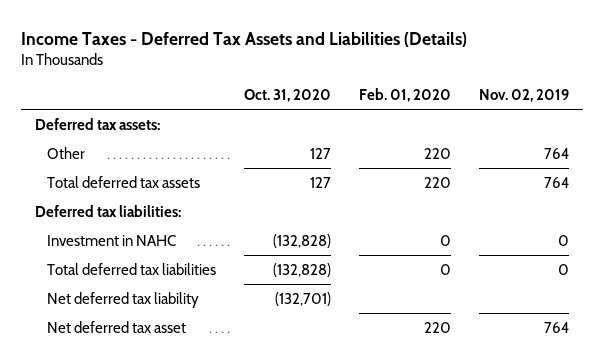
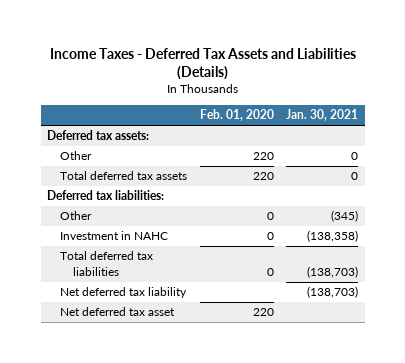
[244,89,332,103] Oct. 31, 2020 -> none
[479,89,570,103] Nov. 02, 2019 -> none
none -> [286,109,359,122] Jan. 30, 2021
none -> [60,211,93,221] Other

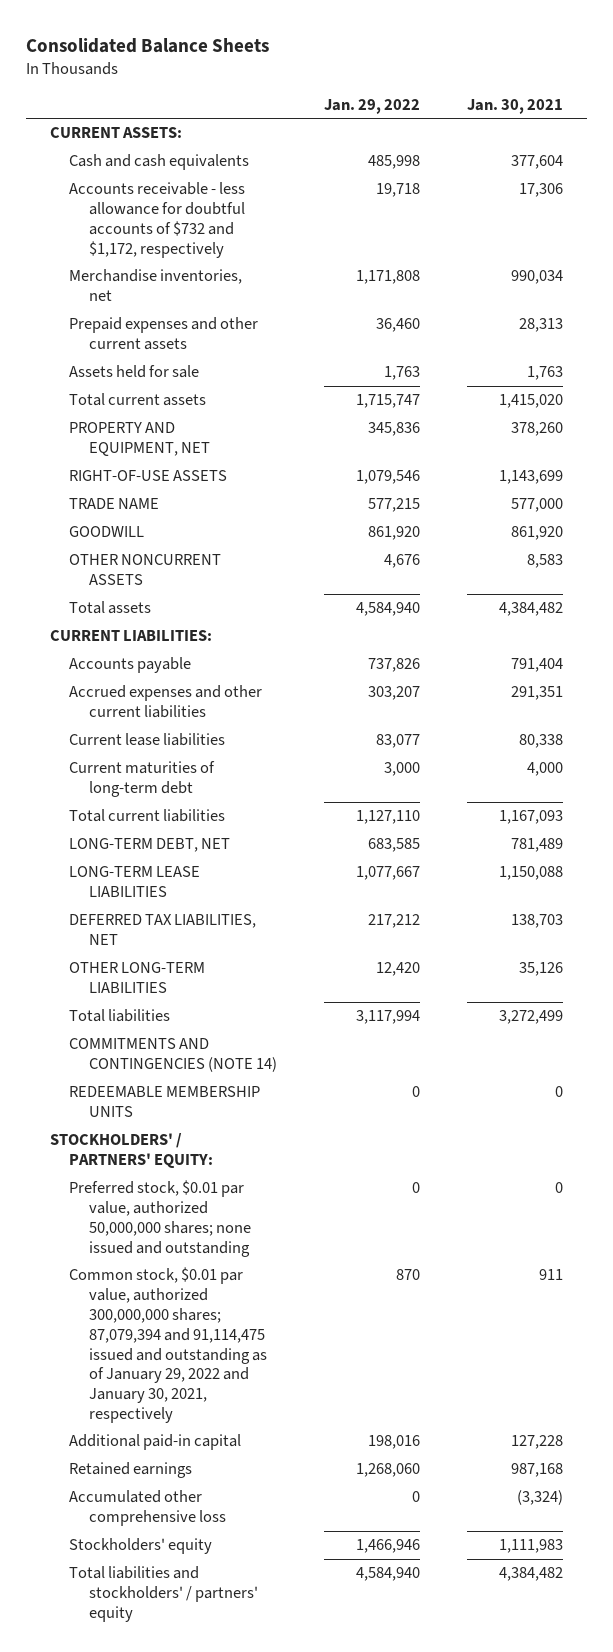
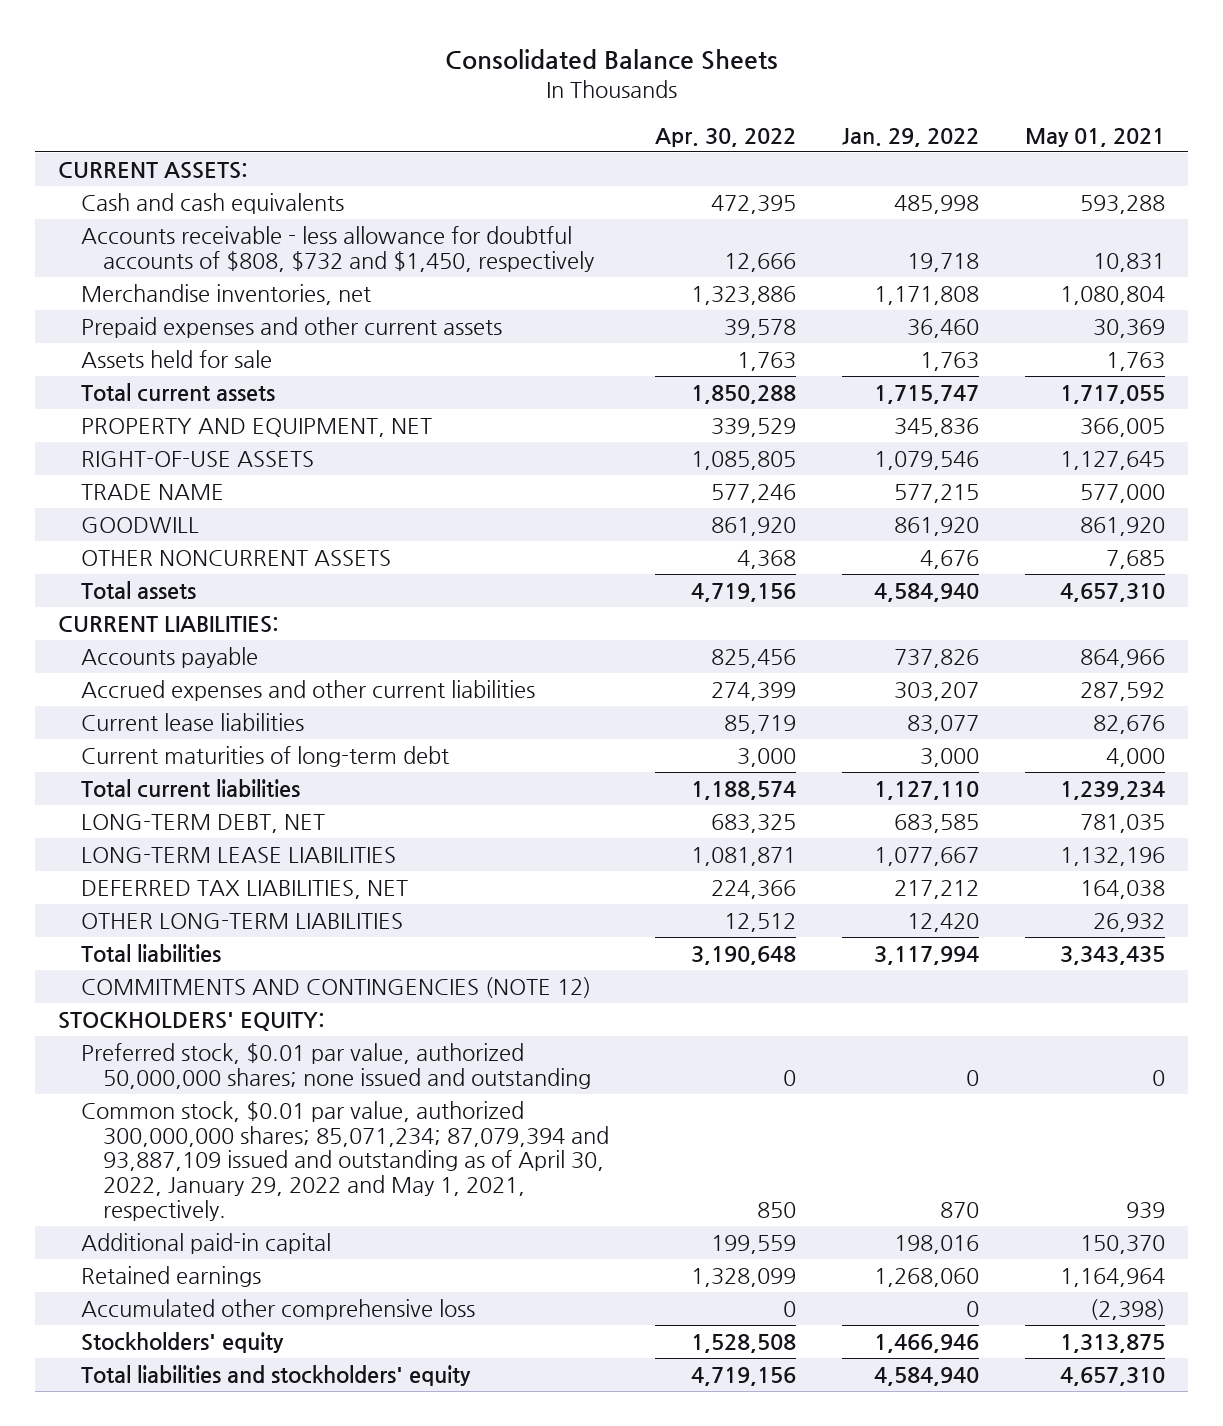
[467,99,564,115] Jan. 30, 2021 -> none
none -> [654,127,796,147] Apr. 30, 2022
none -> [1024,127,1165,147] May 01, 2021
[69,182,246,258] Accounts receivable - less allowance for doubtful accounts of $732 and $1,172, respectively -> [80,226,594,272] Accounts receivable - less allowance for doubtful accounts of $808, $732 and $1,450, respectively
[69,1086,261,1118] REDEEMABLE MEMBERSHIP UNITS -> none
[69,1038,277,1073] COMMITMENTS AND CONTINGENCIES (NOTE 14) -> [80,977,591,999] COMMITMENTS AND CONTINGENCIES (NOTE 12)
[49,1133,214,1169] STOCKHOLDERS' / PARTNERS' EQUITY: -> [58,1012,326,1032] STOCKHOLDERS' EQUITY:
[69,1267,267,1423] Common stock, $0.01 par value, authorized 300,000,000 shares; 87,079,394 and 91,114,475 issued and outstanding as of January 29, 2022 and January 30, 2021, respectively -> [80,1101,609,1221] Common stock, $0.01 par value, authorized 300,000,000 shares; 85,071,234; 87,079,394 and 93,887,109 issued and outstanding as of April 30, 2022, January 29, 2022 and May 1, 2021, respectively.
[69,1566,258,1622] Total liabilities and stockholders' / partners' equity -> [80,1365,471,1387] Total liabilities and stockholders' equity

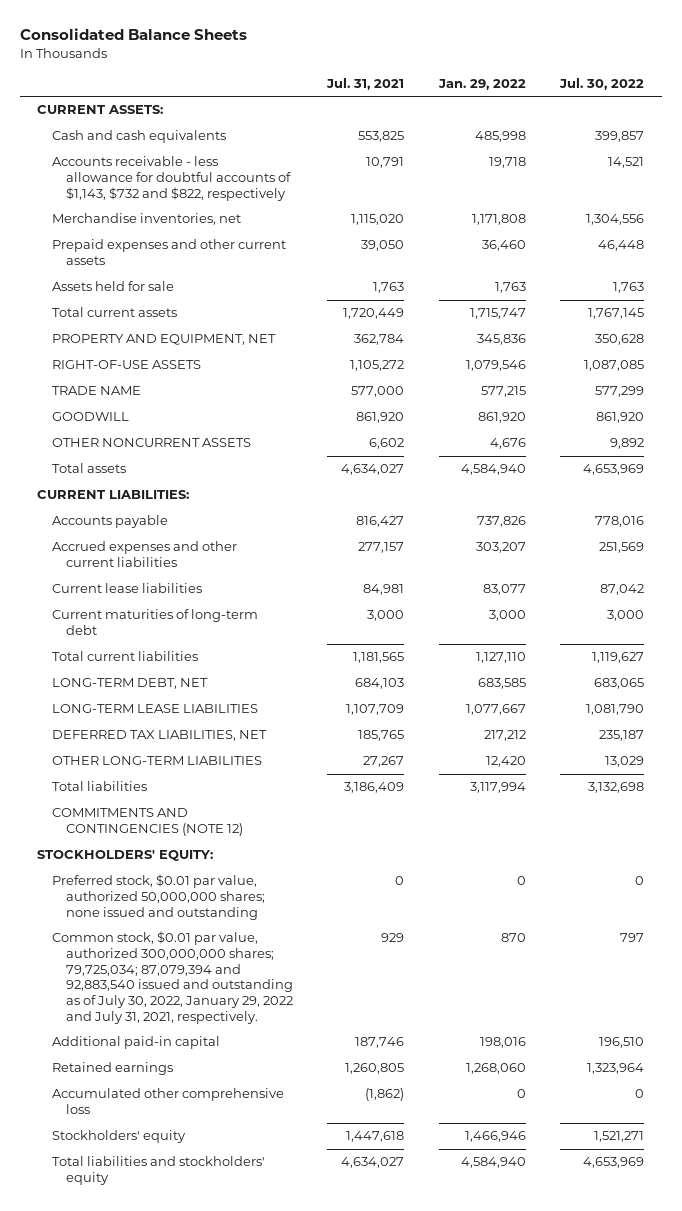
[654,127,796,147] Apr. 30, 2022 -> none
[1024,127,1165,147] May 01, 2021 -> none
none -> [326,78,405,91] Jul. 31, 2021
none -> [559,78,645,91] Jul. 30, 2022
[80,226,594,272] Accounts receivable - less allowance for doubtful accounts of $808, $732 and $1,450, respectively -> [51,156,291,201] Accounts receivable - less allowance for doubtful accounts of $1,143, $732 and $822, respectively
[80,1101,609,1221] Common stock, $0.01 par value, authorized 300,000,000 shares; 85,071,234; 87,079,394 and 93,887,109 issued and outstanding as of April 30, 2022, January 29, 2022 and May 1, 2021, respectively. -> [51,931,293,1024] Common stock, $0.01 par value, authorized 300,000,000 shares; 79,725,034; 87,079,394 and 92,883,540 issued and outstanding as of July 30, 2022, January 29, 2022 and July 31, 2021, respectively.

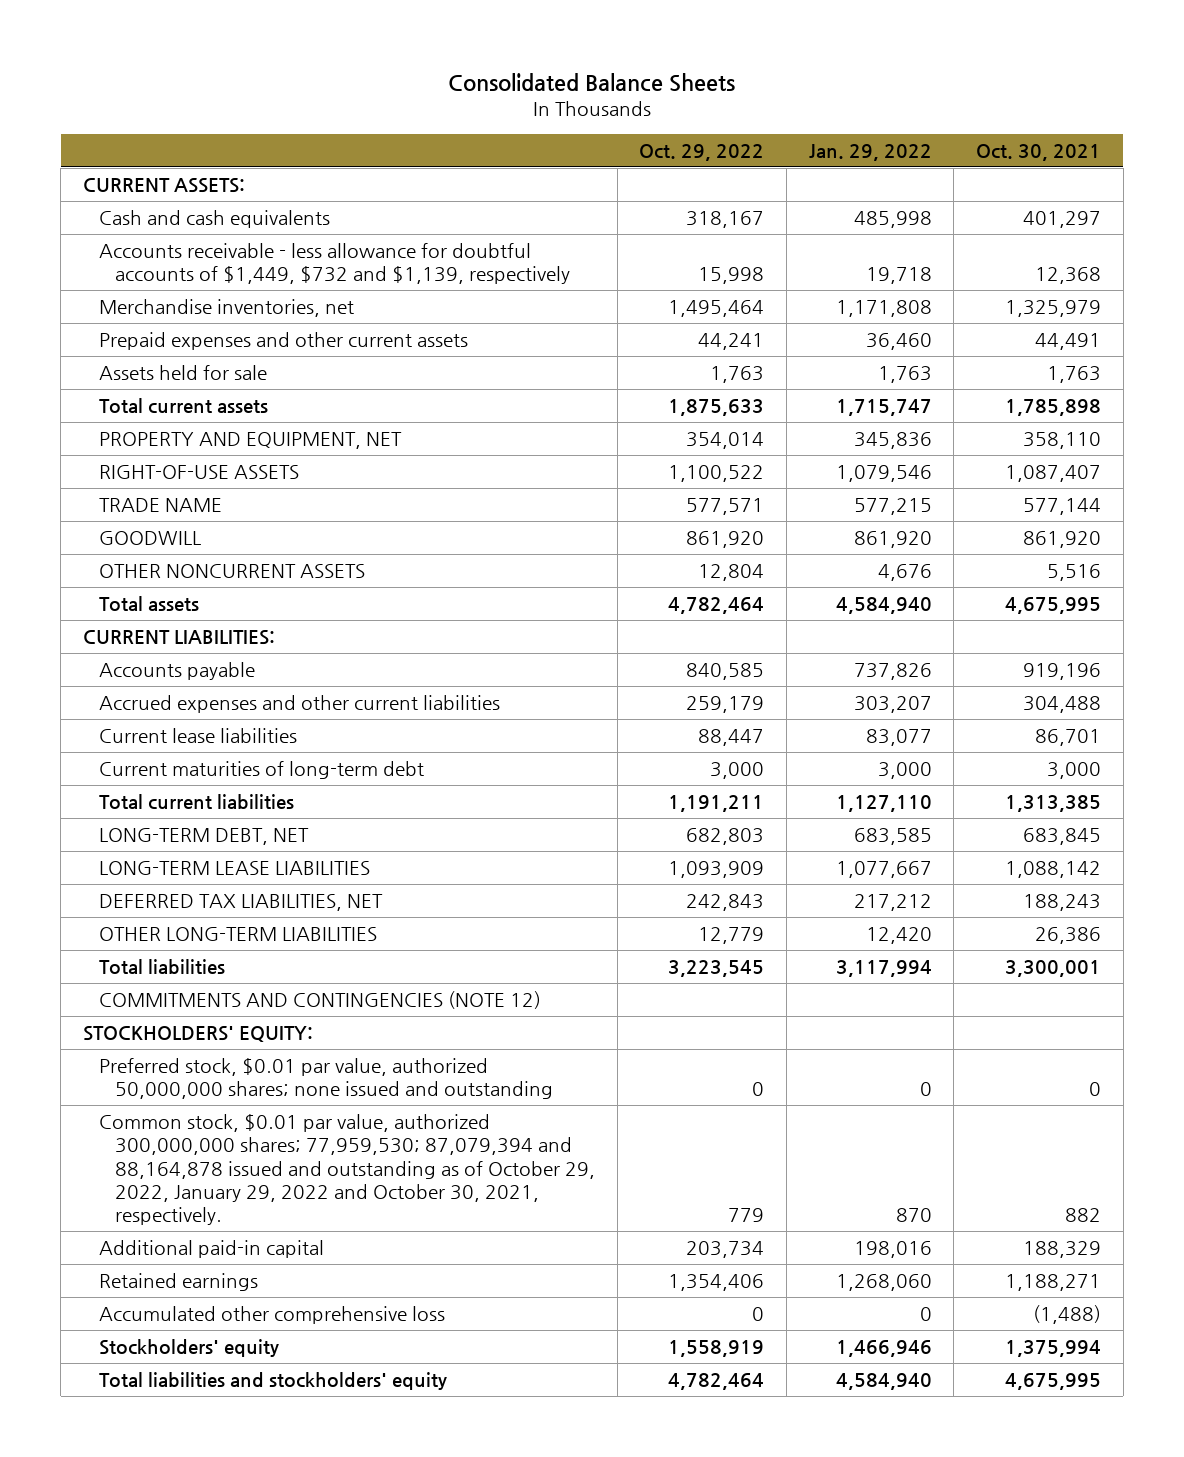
[326,78,405,91] Jul. 31, 2021 -> none
[559,78,645,91] Jul. 30, 2022 -> none
none -> [639,143,765,161] Oct. 29, 2022
none -> [975,143,1101,161] Oct. 30, 2021
[51,156,291,201] Accounts receivable - less allowance for doubtful accounts of $1,143, $732 and $822, respectively -> [98,242,570,285] Accounts receivable - less allowance for doubtful accounts of $1,449, $732 and $1,139, respectively
[51,931,293,1024] Common stock, $0.01 par value, authorized 300,000,000 shares; 79,725,034; 87,079,394 and 92,883,540 issued and outstanding as of July 30, 2022, January 29, 2022 and July 31, 2021, respectively. -> [98,1113,595,1226] Common stock, $0.01 par value, authorized 300,000,000 shares; 77,959,530; 87,079,394 and 88,164,878 issued and outstanding as of October 29, 2022, January 29, 2022 and October 30, 2021, respectively.

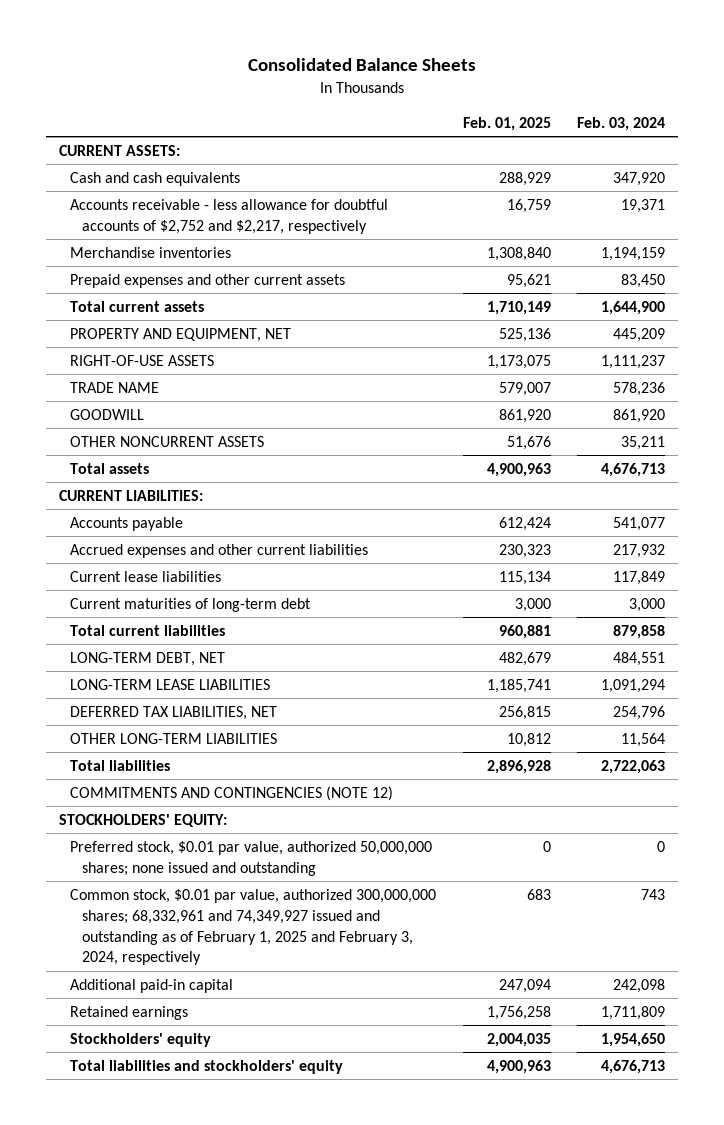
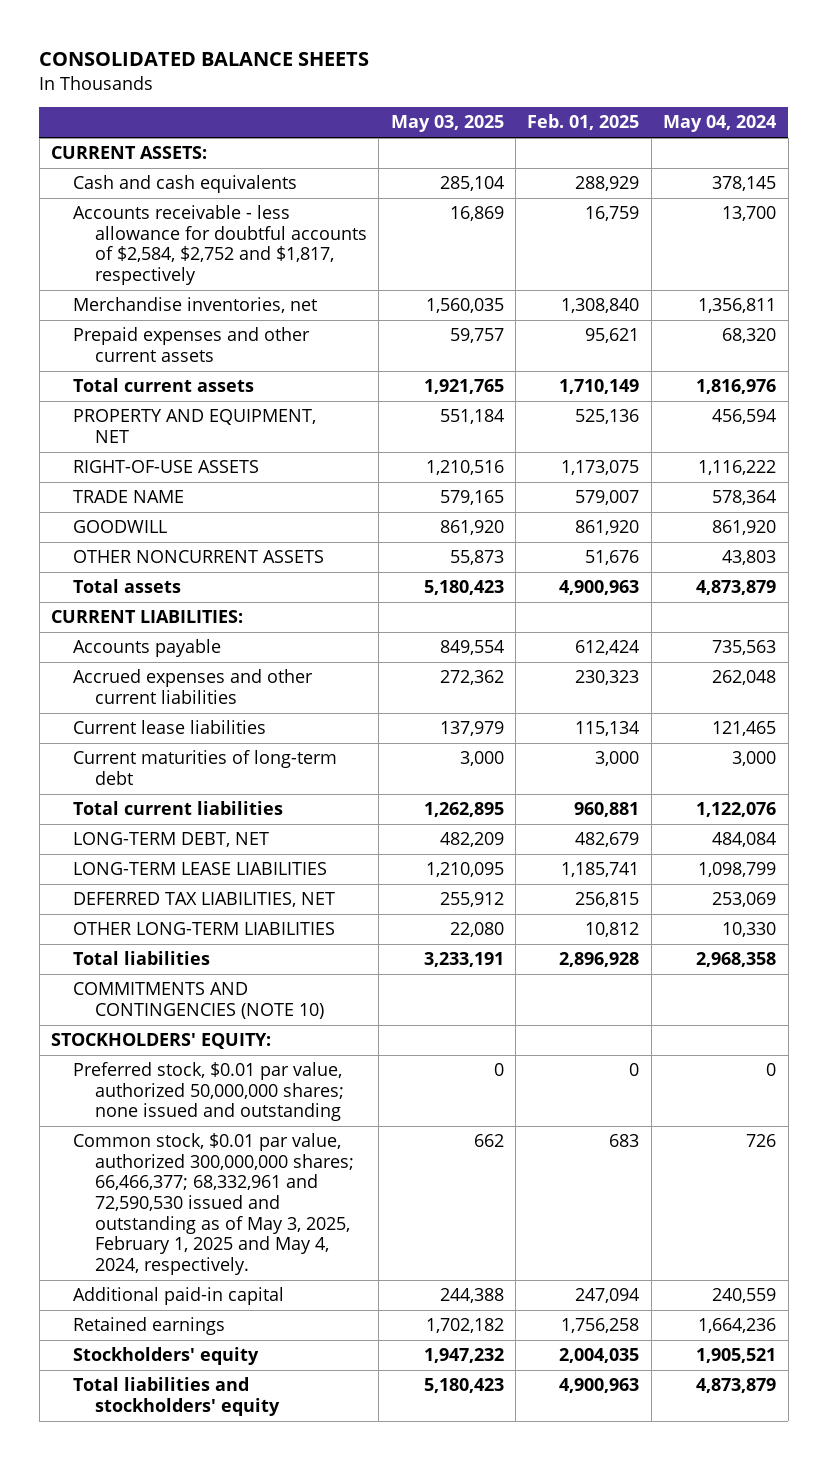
[247,58,476,72] Consolidated Balance Sheets -> [39,52,370,67] CONSOLIDATED BALANCE SHEETS
[576,116,665,131] Feb. 03, 2024 -> none
none -> [390,115,504,133] May 03, 2025
none -> [663,115,777,133] May 04, 2024
[70,198,389,234] Accounts receivable - less allowance for doubtful accounts of $2,752 and $2,217, respectively -> [73,205,367,285] Accounts receivable - less allowance for doubtful accounts of $2,584, $2,752 and $1,817, respectively
[70,246,232,258] Merchandise inventories -> [73,297,318,314] Merchandise inventories, net
[70,785,394,801] COMMITMENTS AND CONTINGENCIES (NOTE 12) -> [73,982,324,1019] COMMITMENTS AND CONTINGENCIES (NOTE 10)
[70,888,437,966] Common stock, $0.01 par value, authorized 300,000,000 shares; 68,332,961 and 74,349,927 issued and outstanding as of February 1, 2025 and February 3, 2024, respectively -> [73,1133,354,1275] Common stock, $0.01 par value, authorized 300,000,000 shares; 66,466,377; 68,332,961 and 72,590,530 issued and outstanding as of May 3, 2025, February 1, 2025 and May 4, 2024, respectively.

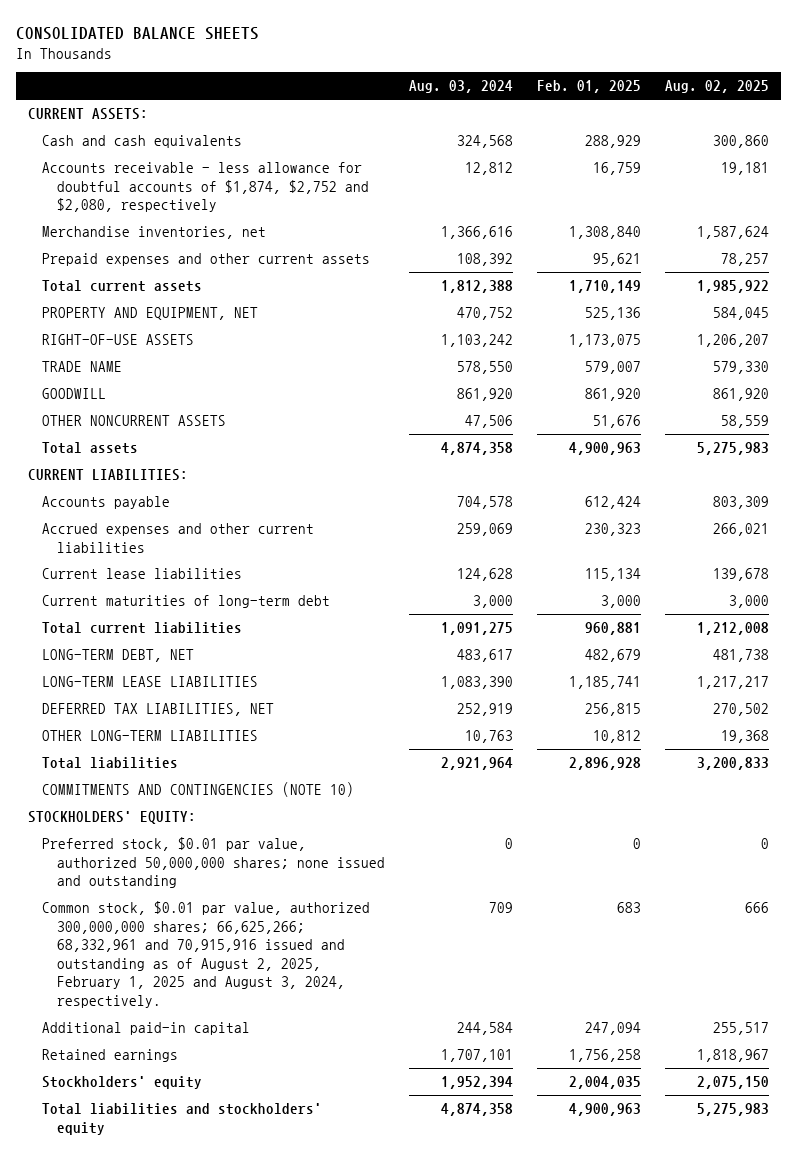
[390,115,504,133] May 03, 2025 -> none
[663,115,777,133] May 04, 2024 -> none
none -> [408,80,513,94] Aug. 03, 2024
none -> [664,80,769,94] Aug. 02, 2025
[73,205,367,285] Accounts receivable - less allowance for doubtful accounts of $2,584, $2,752 and $1,817, respectively -> [42,161,369,213] Accounts receivable - less allowance for doubtful accounts of $1,874, $2,752 and $2,080, respectively
[73,1133,354,1275] Common stock, $0.01 par value, authorized 300,000,000 shares; 66,466,377; 68,332,961 and 72,590,530 issued and outstanding as of May 3, 2025, February 1, 2025 and May 4, 2024, respectively. -> [42,900,371,1008] Common stock, $0.01 par value, authorized 300,000,000 shares; 66,625,266; 68,332,961 and 70,915,916 issued and outstanding as of August 2, 2025, February 1, 2025 and August 3, 2024, respectively.

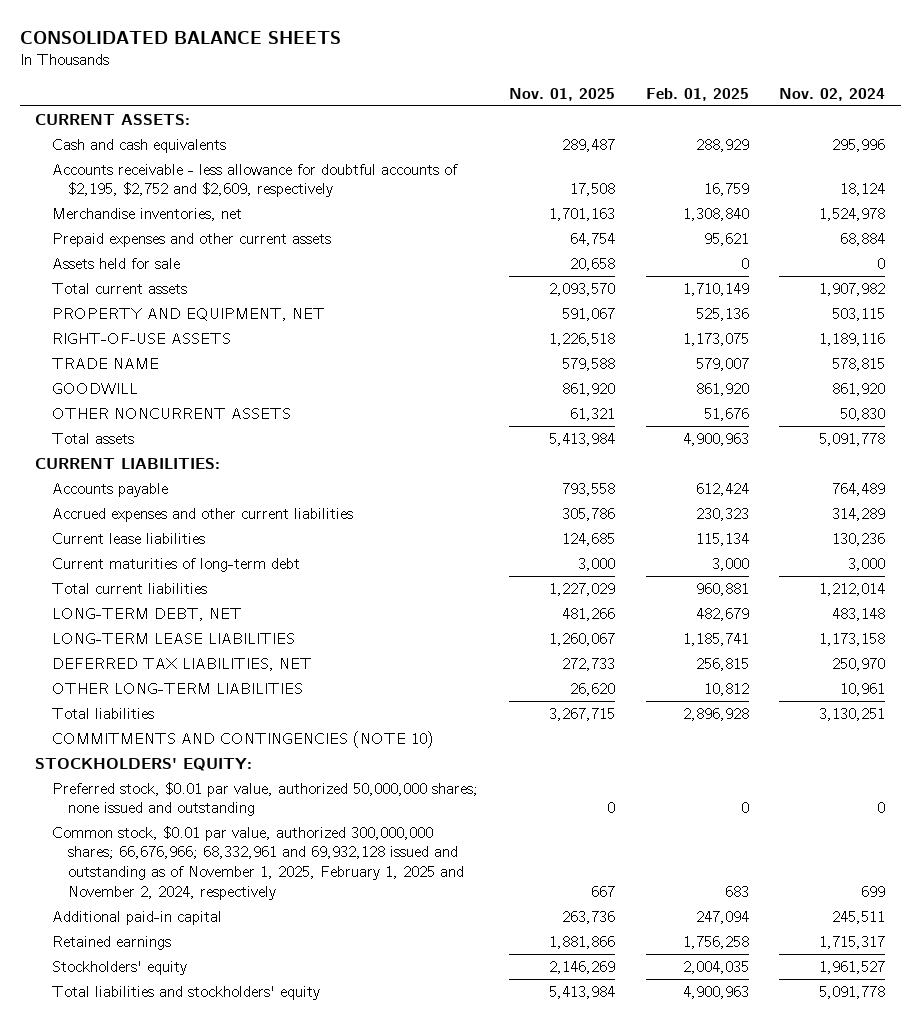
[408,80,513,94] Aug. 03, 2024 -> none
[664,80,769,94] Aug. 02, 2025 -> none
none -> [508,87,615,101] Nov. 01, 2025
none -> [779,87,886,101] Nov. 02, 2024
[42,161,369,213] Accounts receivable - less allowance for doubtful accounts of $1,874, $2,752 and $2,080, respectively -> [51,163,458,198] Accounts receivable - less allowance for doubtful accounts of $2,195, $2,752 and $2,609, respectively
none -> [51,257,180,269] Assets held for sale
[42,900,371,1008] Common stock, $0.01 par value, authorized 300,000,000 shares; 66,625,266; 68,332,961 and 70,915,916 issued and outstanding as of August 2, 2025, February 1, 2025 and August 3, 2024, respectively. -> [51,825,465,900] Common stock, $0.01 par value, authorized 300,000,000 shares; 66,676,966; 68,332,961 and 69,932,128 issued and outstanding as of November 1, 2025, February 1, 2025 and November 2, 2024, respectively

